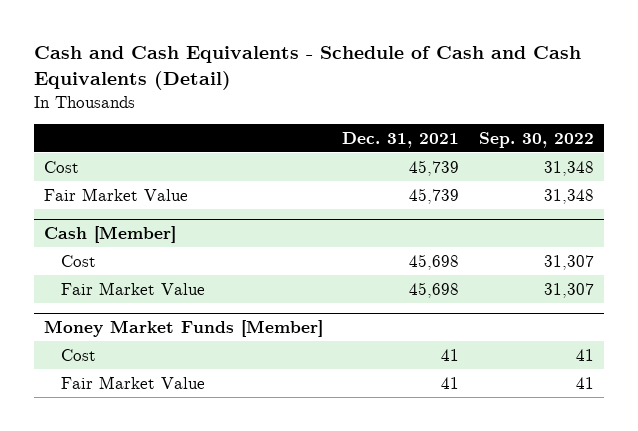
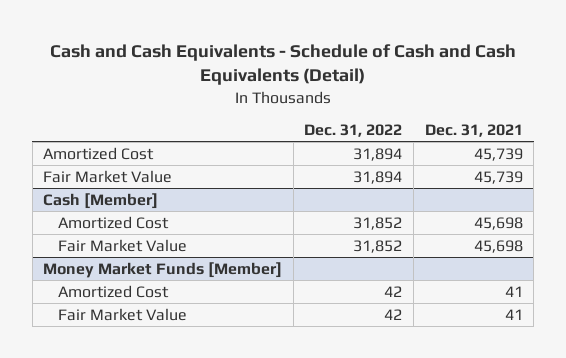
[479,131,595,148] Sep. 30, 2022 -> none
none -> [304,123,403,137] Dec. 31, 2022
[43,160,79,173] Cost -> [43,146,155,160] Amortized Cost
[61,254,97,267] Cost -> [57,215,169,229] Amortized Cost
[61,348,97,361] Cost -> [57,284,169,298] Amortized Cost

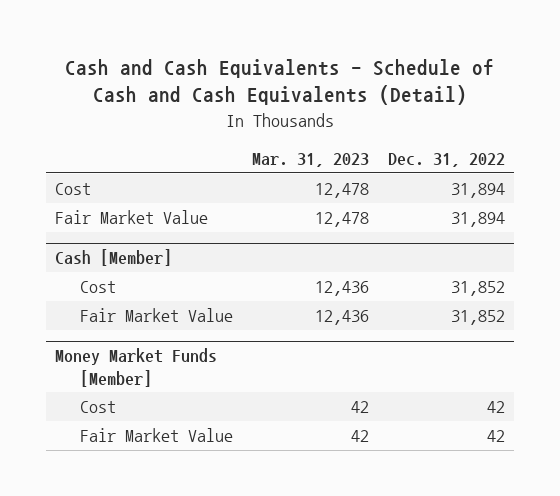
[424,123,523,137] Dec. 31, 2021 -> none
none -> [252,152,370,167] Mar. 31, 2023
[43,146,155,160] Amortized Cost -> [55,183,92,196] Cost
[57,215,169,229] Amortized Cost -> [80,281,117,294] Cost
[57,284,169,298] Amortized Cost -> [80,401,117,414] Cost

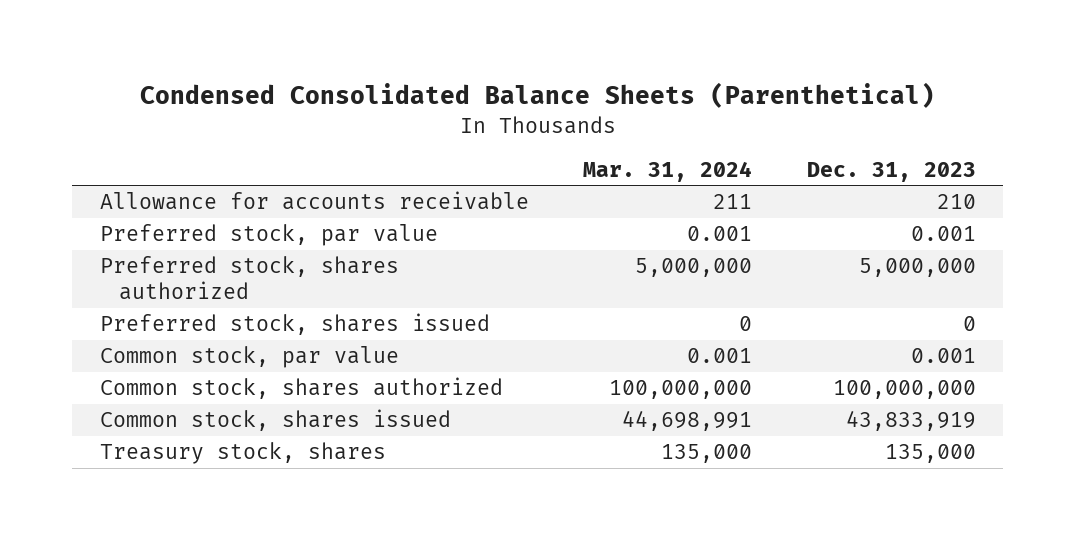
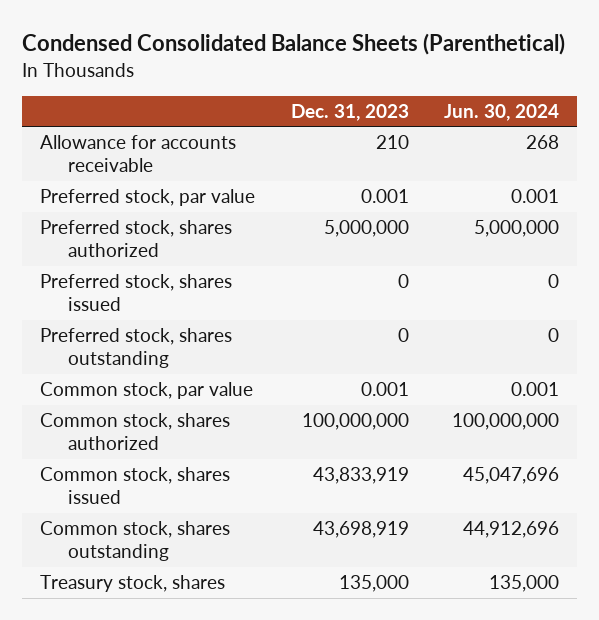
[583,160,753,182] Mar. 31, 2024 -> none
none -> [444,103,560,121] Jun. 30, 2024
none -> [39,328,232,369] Preferred stock, shares outstanding
none -> [39,521,230,562] Common stock, shares outstanding

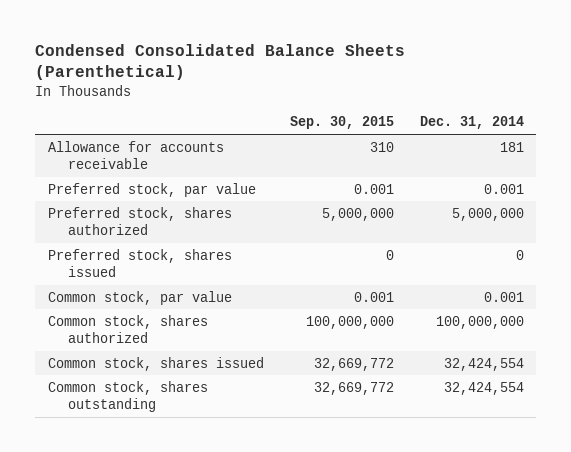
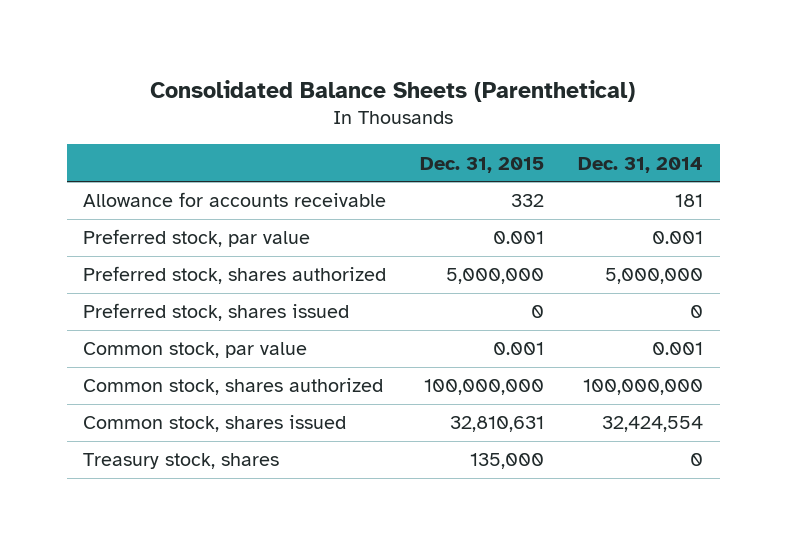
[34,44,405,81] Condensed Consolidated Balance Sheets (Parenthetical) -> [150,79,636,102] Consolidated Balance Sheets (Parenthetical)
[289,116,394,130] Sep. 30, 2015 -> none
none -> [420,156,545,173] Dec. 31, 2015
[47,380,208,413] Common stock, shares outstanding -> none
none -> [83,453,280,470] Treasury stock, shares

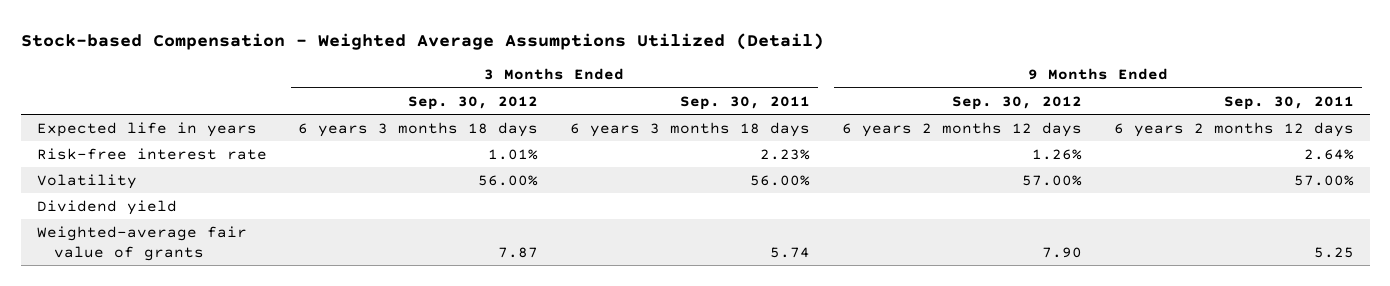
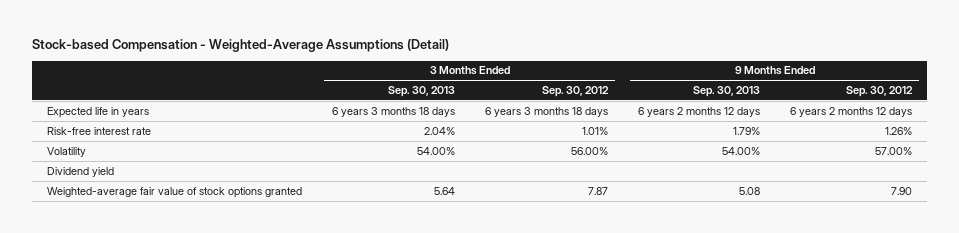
[20,32,824,50] Stock-based Compensation - Weighted Average Assumptions Utilized (Detail) -> [31,39,449,53] Stock-based Compensation - Weighted-Average Assumptions (Detail)
[680,95,811,110] Sep. 30, 2011 -> none
[1223,95,1354,110] Sep. 30, 2011 -> none
none -> [387,86,455,98] Sep. 30, 2013
none -> [692,86,760,98] Sep. 30, 2013
[36,225,247,262] Weighted-average fair value of grants -> [46,186,302,198] Weighted-average fair value of stock options granted

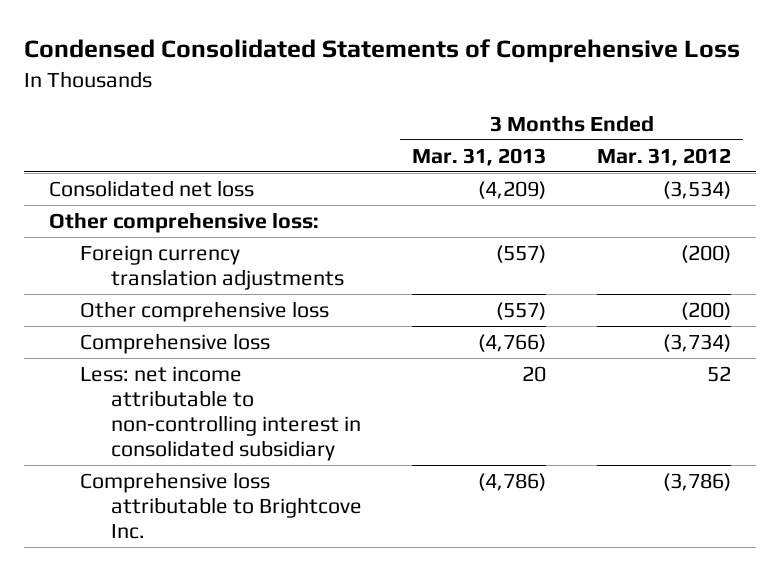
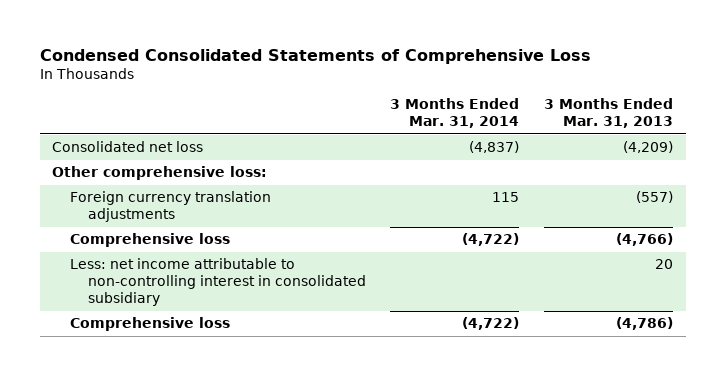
[596,147,731,166] Mar. 31, 2012 -> none
none -> [390,98,520,129] 3 Months Ended Mar. 31, 2014
[80,300,330,322] Other comprehensive loss -> none
[80,471,362,540] Comprehensive loss attributable to Brightcove Inc. -> [69,317,230,332] Comprehensive loss

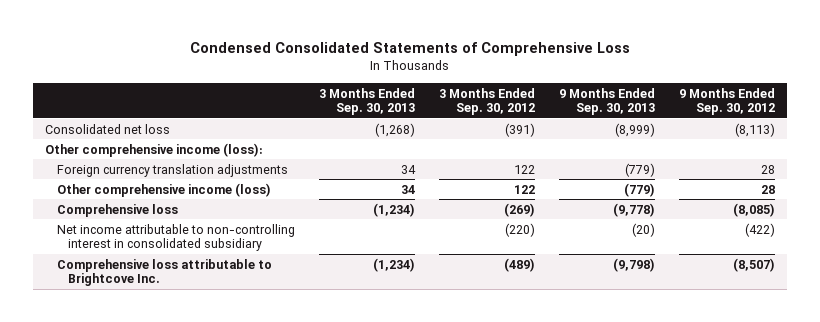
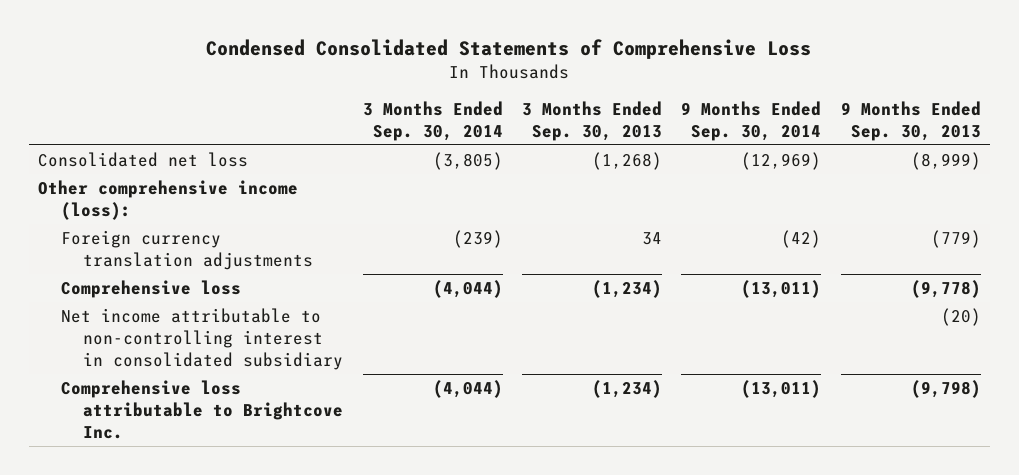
[438,87,535,116] 3 Months Ended Sep. 30, 2012 -> none
[679,87,776,116] 9 Months Ended Sep. 30, 2012 -> none
none -> [362,100,503,141] 3 Months Ended Sep. 30, 2014
none -> [681,100,822,141] 9 Months Ended Sep. 30, 2014
[56,182,271,197] Other comprehensive income (loss) -> none

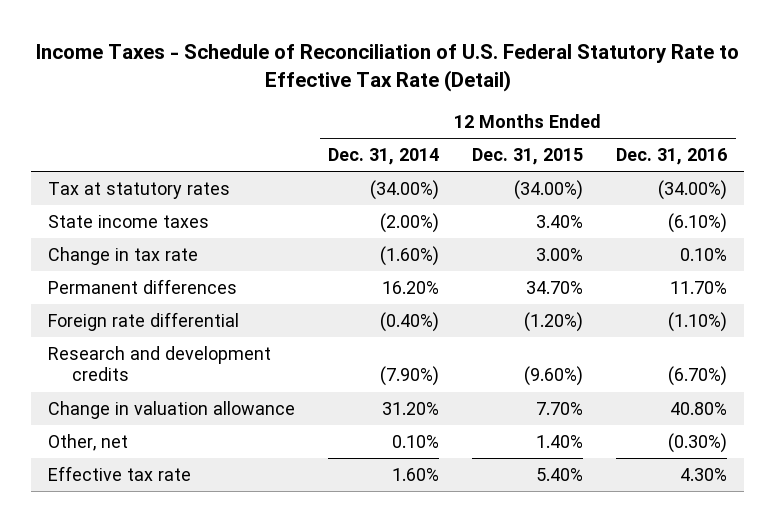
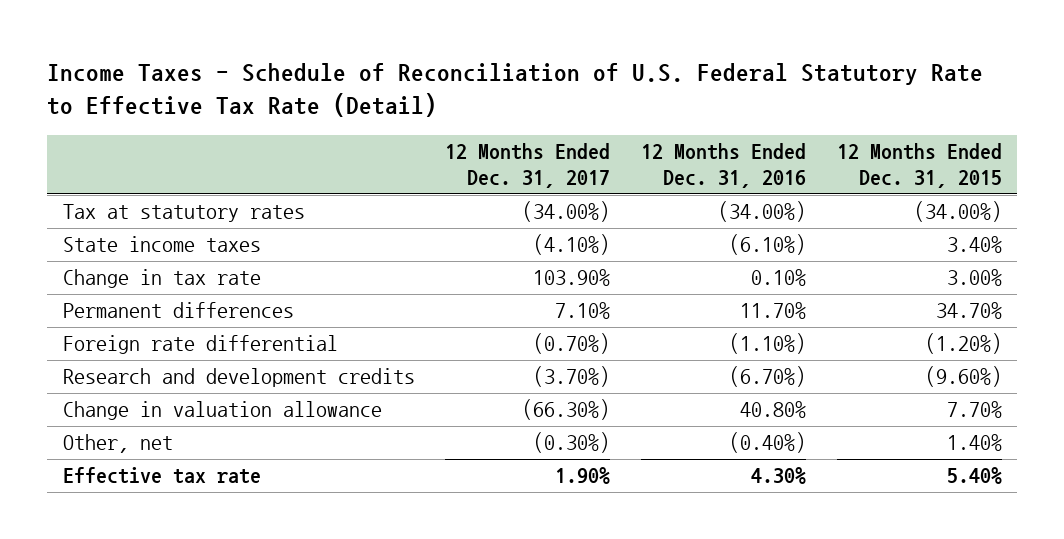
[328,148,440,166] Dec. 31, 2014 -> none
none -> [445,142,611,188] 12 Months Ended Dec. 31, 2017
[668,432,728,453] (0.30%) -> [728,432,806,454] (0.40%)

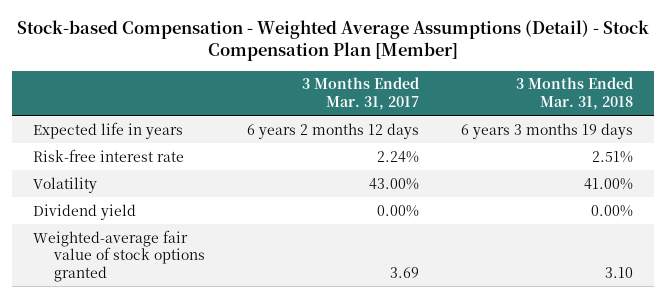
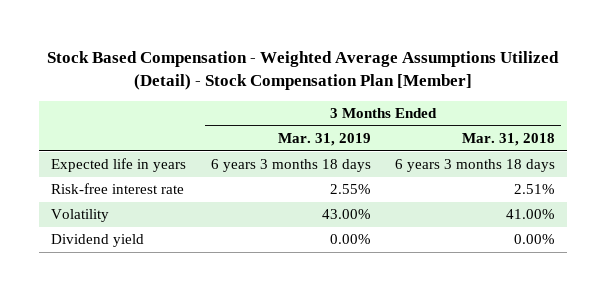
[17,20,650,62] Stock-based Compensation - Weighted Average Assumptions (Detail) - Stock Compensation Plan [Member] -> [47,50,560,90] Stock Based Compensation - Weighted Average Assumptions Utilized (Detail) - Stock Compensation Plan [Member]
[302,77,420,110] 3 Months Ended Mar. 31, 2017 -> none
none -> [277,133,371,147] Mar. 31, 2019
[460,122,633,139] 6 years 3 months 19 days -> [394,159,555,173] 6 years 3 months 18 days
[33,229,206,283] Weighted-average fair value of stock options granted -> none

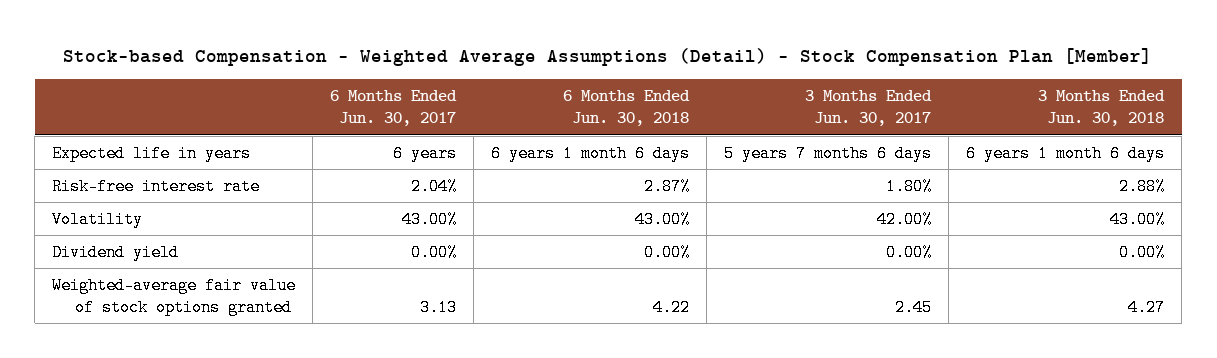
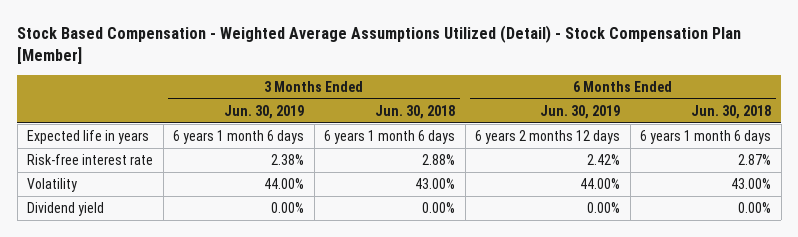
[63,47,1153,66] Stock-based Compensation - Weighted Average Assumptions (Detail) - Stock Compensation Plan [Member] -> [17,25,742,64] Stock Based Compensation - Weighted Average Assumptions Utilized (Detail) - Stock Compensation Plan [Member]
[330,90,458,127] 6 Months Ended Jun. 30, 2017 -> none
[805,90,933,127] 3 Months Ended Jun. 30, 2017 -> none
none -> [224,104,305,119] Jun. 30, 2019
none -> [540,104,621,119] Jun. 30, 2019
[52,277,297,316] Weighted-average fair value of stock options granted -> none

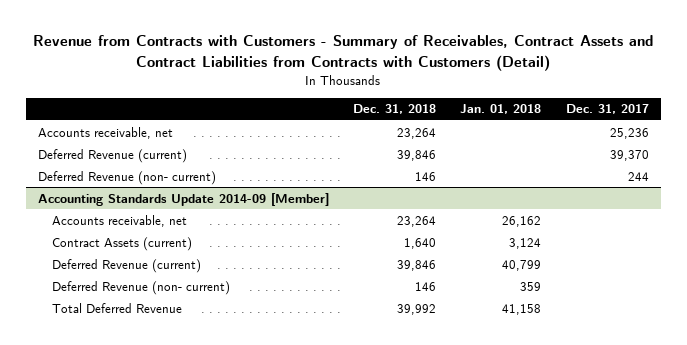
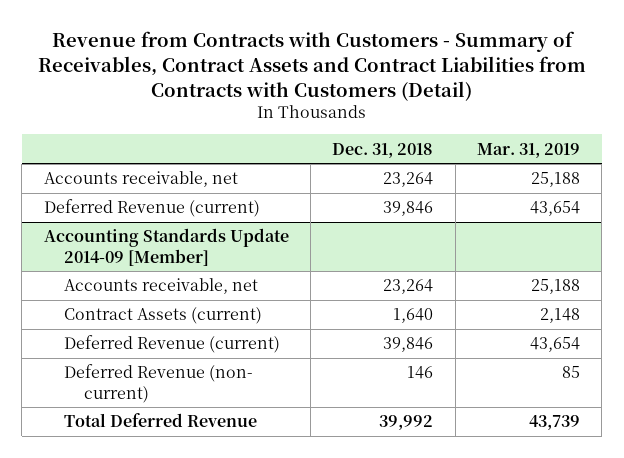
[460,104,542,115] Jan. 01, 2018 -> none
[565,104,649,115] Dec. 31, 2017 -> none
none -> [476,142,580,158] Mar. 31, 2019
[37,170,216,185] Deferred Revenue (non- current) -> none

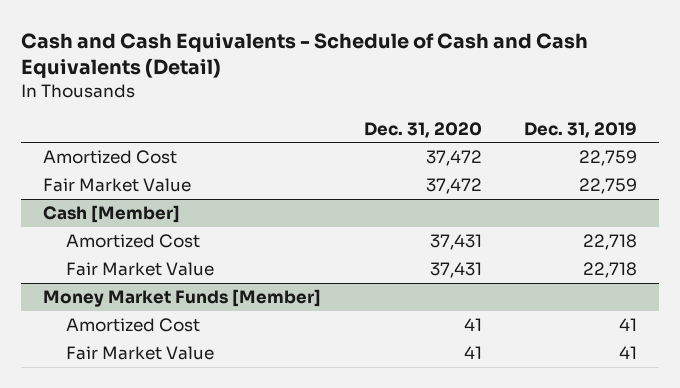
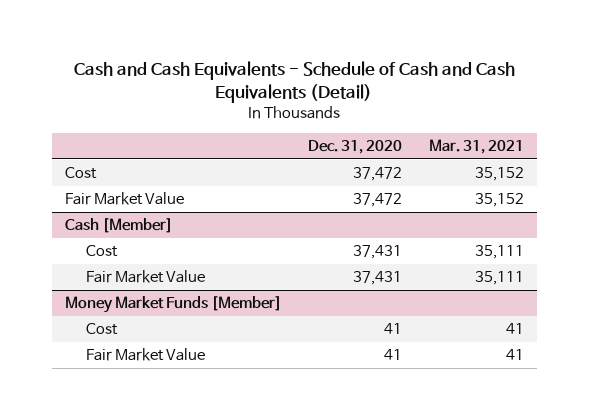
[524,121,638,138] Dec. 31, 2019 -> none
none -> [428,139,524,155] Mar. 31, 2021
[42,150,177,165] Amortized Cost -> [64,167,97,180] Cost
[65,234,200,249] Amortized Cost -> [85,245,118,258] Cost
[65,318,200,333] Amortized Cost -> [85,323,118,336] Cost

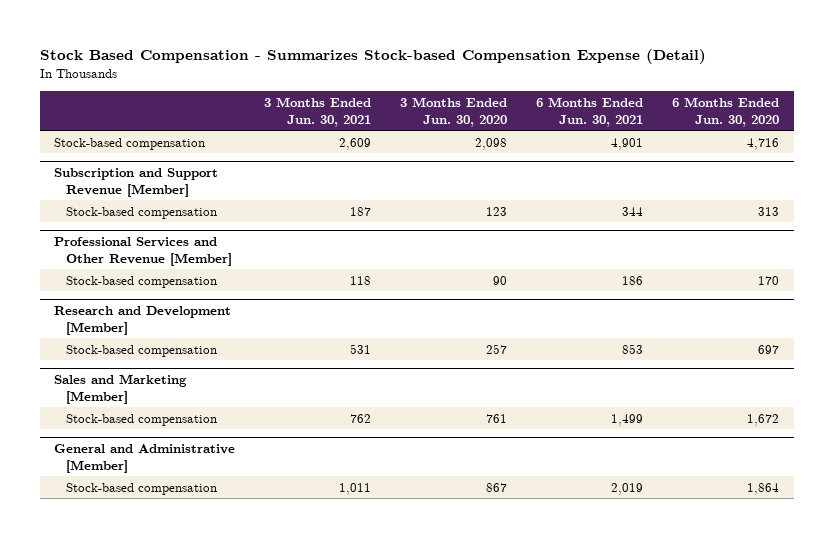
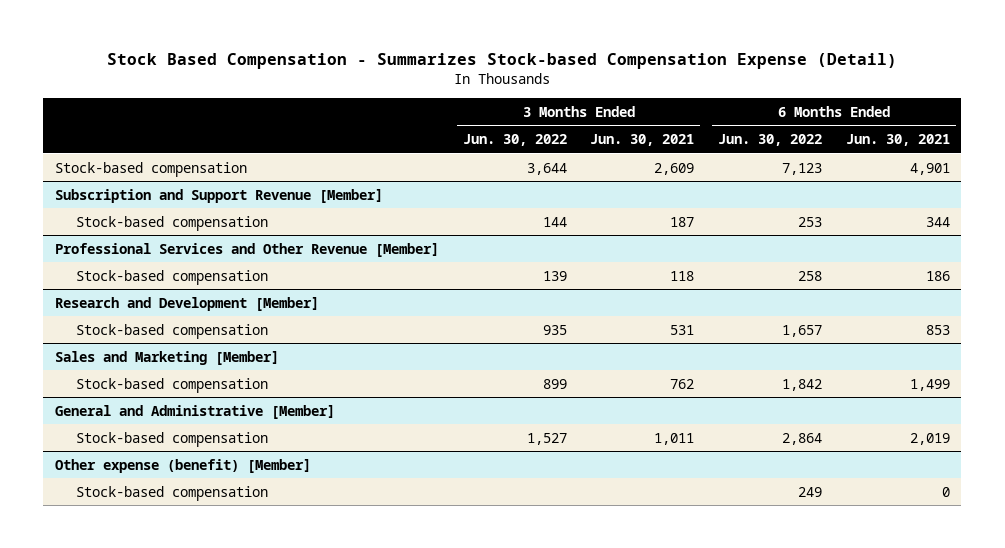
[400,97,508,127] 3 Months Ended Jun. 30, 2020 -> none
[672,97,780,127] 6 Months Ended Jun. 30, 2020 -> none
none -> [462,134,567,147] Jun. 30, 2022
none -> [718,134,823,147] Jun. 30, 2022
none -> [55,458,312,473] Other expense (benefit) [Member]
none -> [76,485,269,501] Stock-based compensation

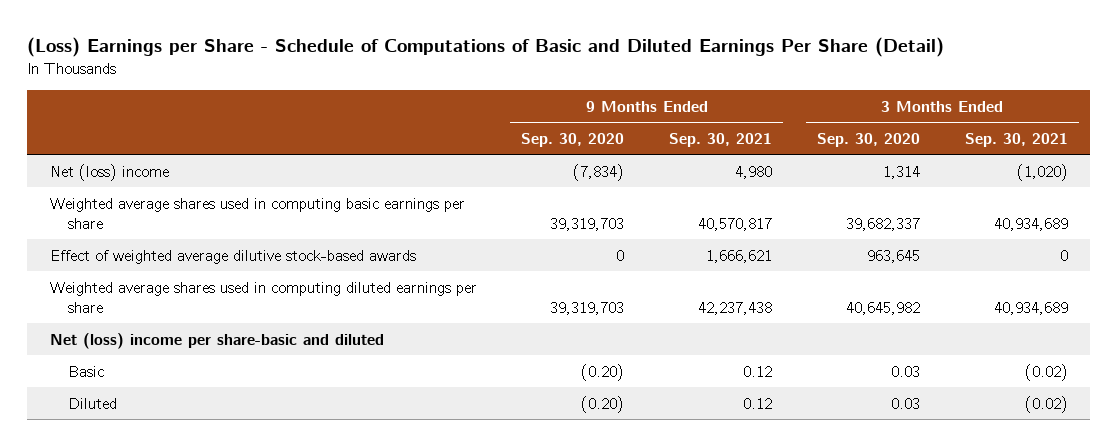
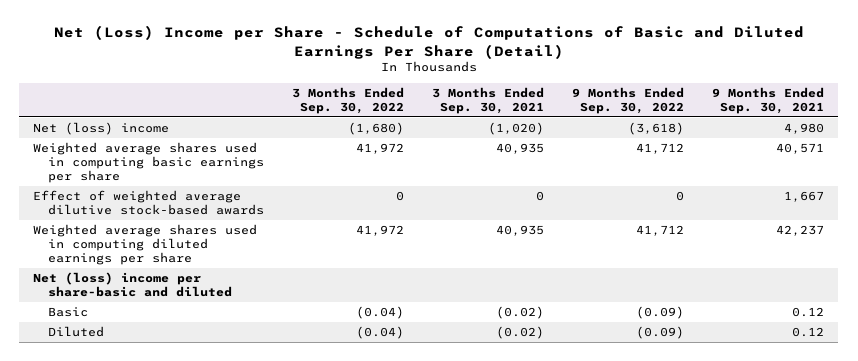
[27,37,945,58] (Loss) Earnings per Share - Schedule of Computations of Basic and Diluted Earnings Per Share (Detail) -> [53,25,804,59] Net (Loss) Income per Share - Schedule of Computations of Basic and Diluted Earnings Per Share (Detail)
[521,132,625,147] Sep. 30, 2020 -> none
[816,132,920,147] Sep. 30, 2020 -> none
none -> [291,87,404,115] 3 Months Ended Sep. 30, 2022
none -> [572,87,685,115] 9 Months Ended Sep. 30, 2022
[698,217,773,231] 40,570,817 -> [776,142,825,154] 40,571
[993,217,1068,231] 40,934,689 -> [495,142,544,154] 40,935
[706,249,773,263] 1,666,621 -> [784,190,825,202] 1,667
[698,301,773,315] 42,237,438 -> [776,224,825,236] 42,237
[993,301,1068,315] 40,934,689 -> [495,224,544,236] 40,935

